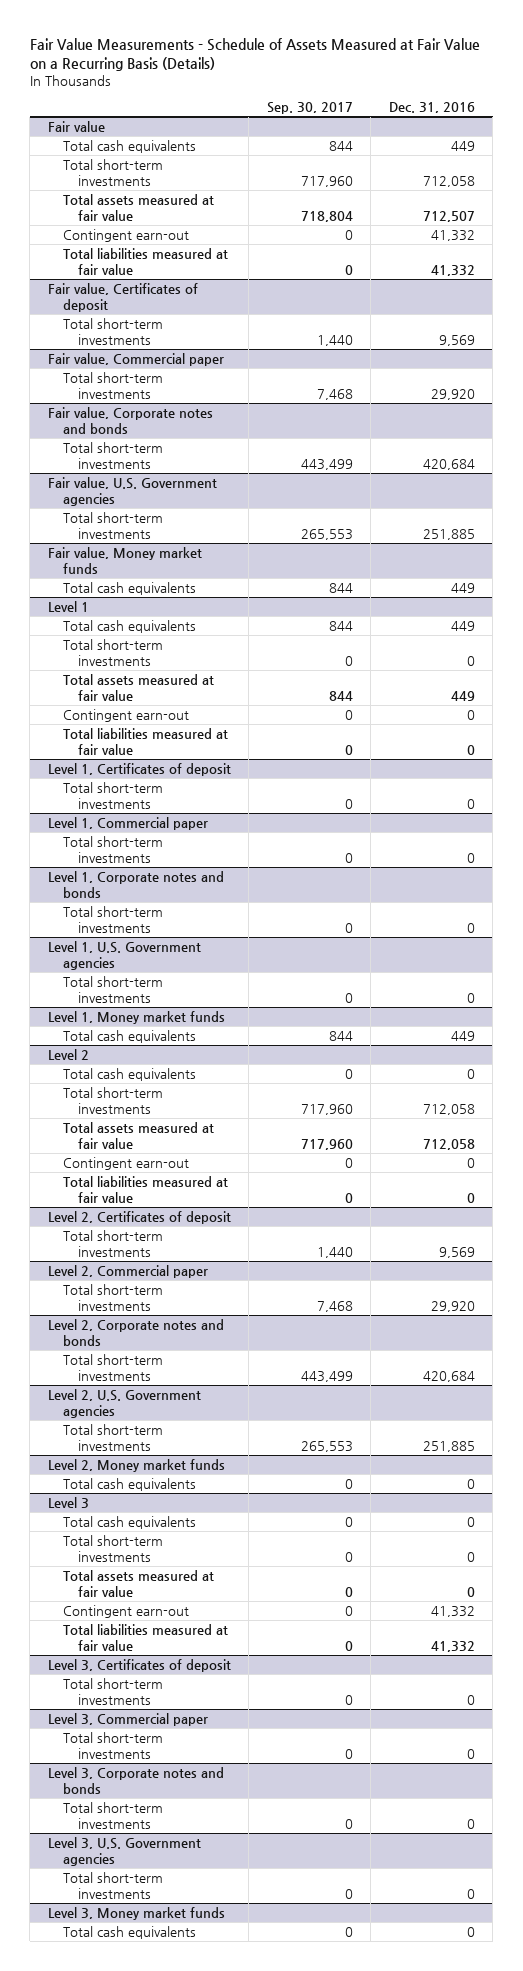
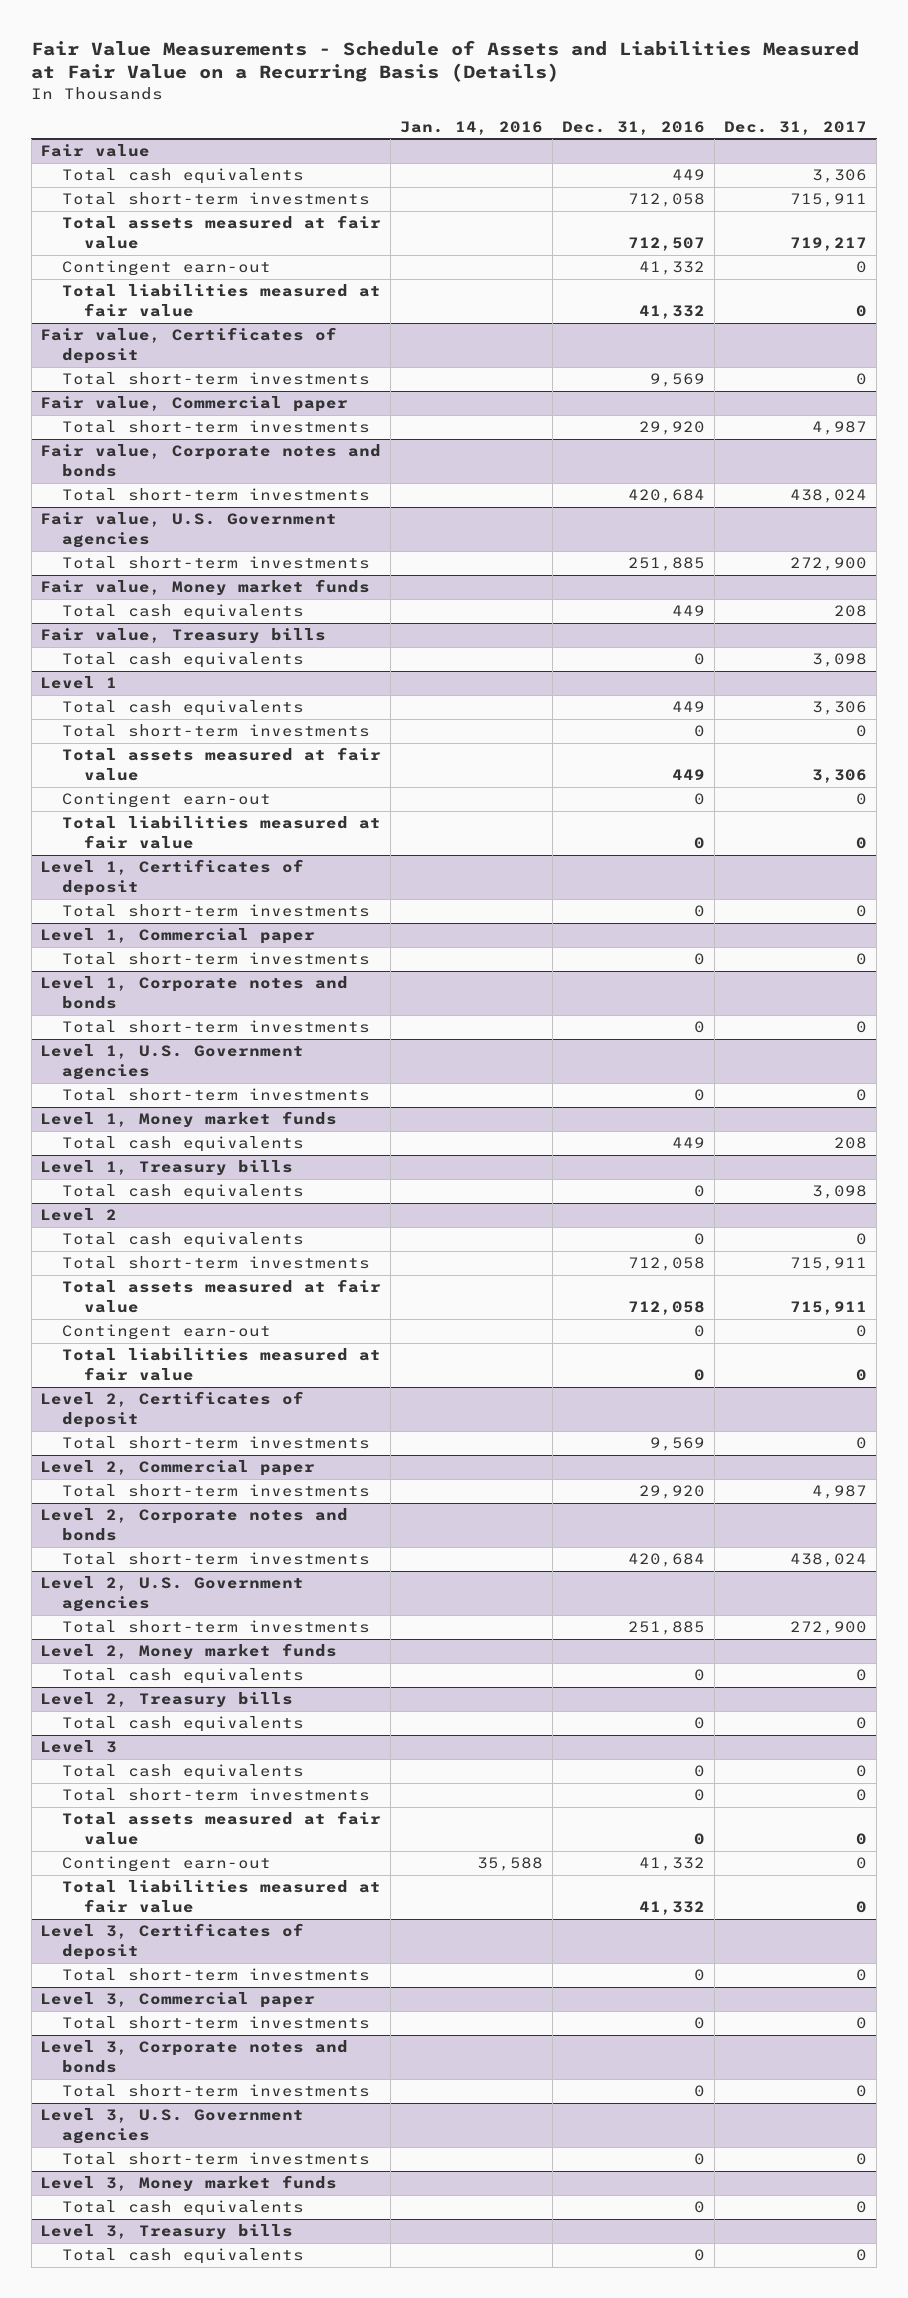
[29,38,480,72] Fair Value Measurements - Schedule of Assets Measured at Fair Value on a Recurring Basis (Details) -> [31,39,860,83] Fair Value Measurements - Schedule of Assets and Liabilities Measured at Fair Value on a Recurring Basis (Details)
[266,102,353,115] Sep. 30, 2017 -> none
none -> [400,120,544,135] Jan. 14, 2016
none -> [724,120,868,135] Dec. 31, 2017
none -> [40,628,327,645] Fair value, Treasury bills
none -> [62,652,305,669] Total cash equivalents
none -> [40,1160,294,1177] Level 1, Treasury bills
none -> [62,1184,305,1201] Total cash equivalents
none -> [40,1692,294,1709] Level 2, Treasury bills
none -> [62,1716,305,1733] Total cash equivalents
none -> [40,2224,294,2241] Level 3, Treasury bills
none -> [62,2248,305,2265] Total cash equivalents

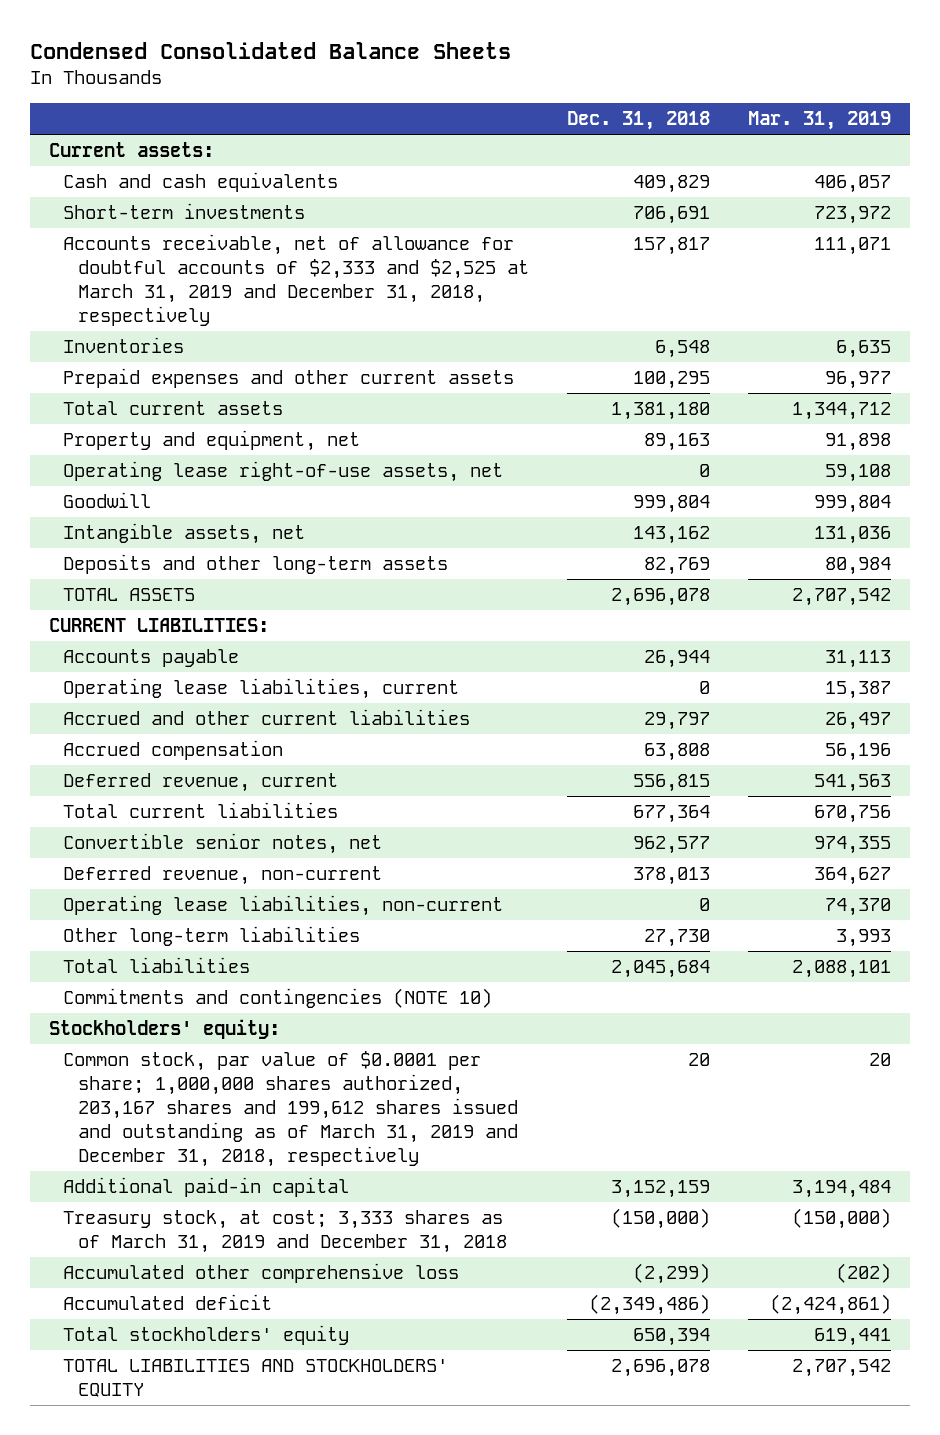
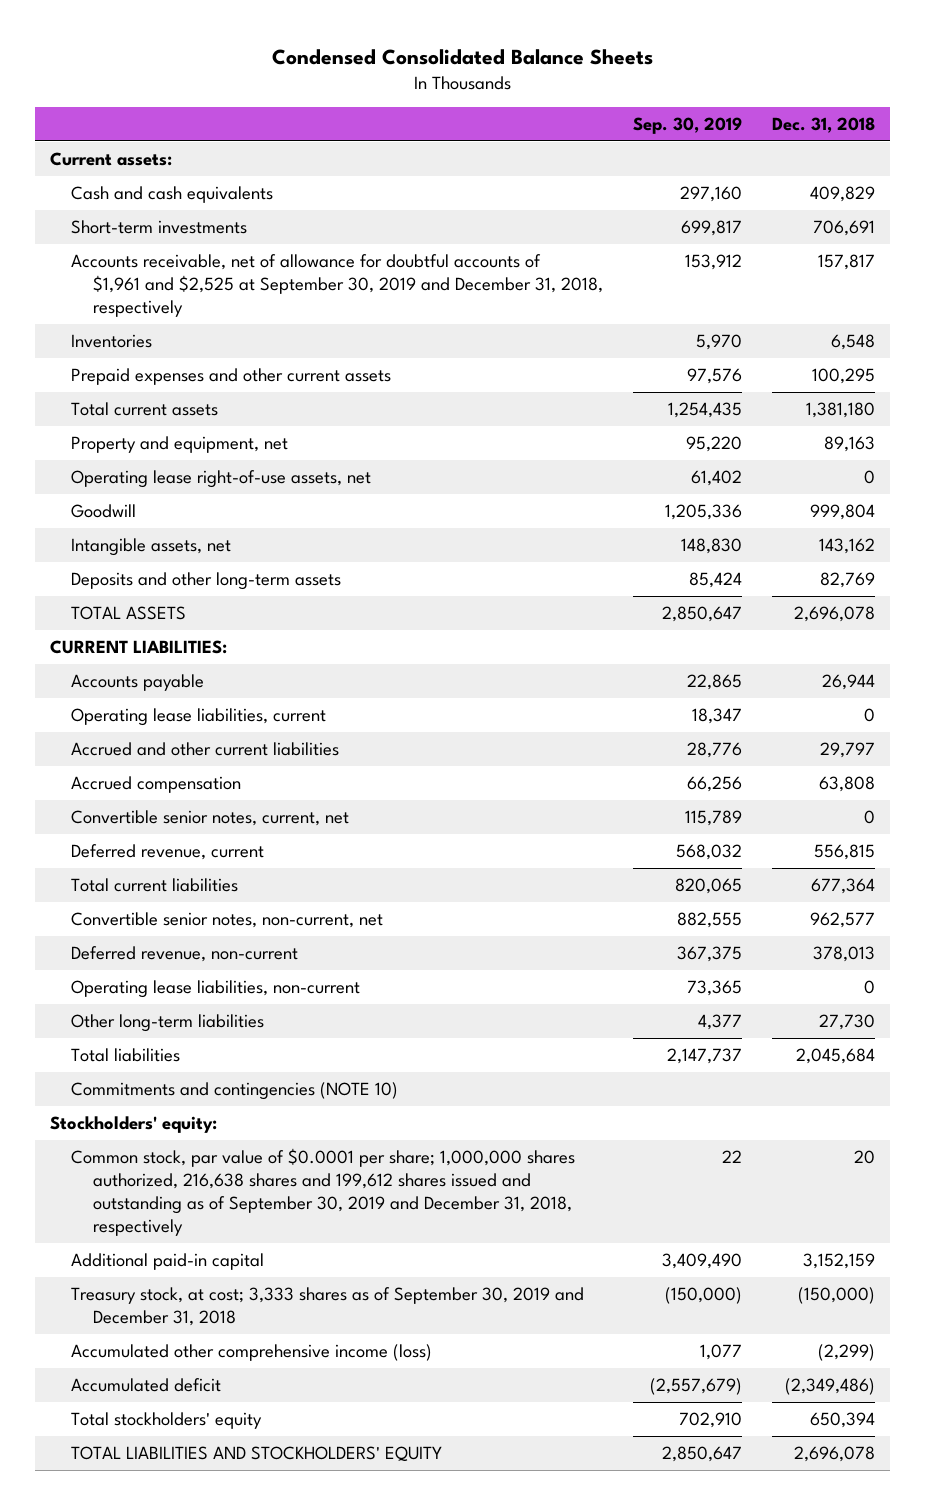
[748,111,892,131] Mar. 31, 2019 -> none
none -> [632,117,742,135] Sep. 30, 2019
[63,234,530,326] Accounts receivable, net of allowance for doubtful accounts of $2,333 and $2,525 at March 31, 2019 and December 31, 2018, respectively -> [71,253,603,318] Accounts receivable, net of allowance for doubtful accounts of $1,961 and $2,525 at September 30, 2019 and December 31, 2018, respectively
none -> [71,809,350,826] Convertible senior notes, current, net
[63,833,383,855] Convertible senior notes, net -> [71,911,384,928] Convertible senior notes, non-current, net
[63,1051,519,1167] Common stock, par value of $0.0001 per share; 1,000,000 shares authorized, 203,167 shares and 199,612 shares issued and outstanding as of March 31, 2019 and December 31, 2018, respectively -> [71,1147,576,1237] Common stock, par value of $0.0001 per share; 1,000,000 shares authorized, 216,638 shares and 199,612 shares issued and outstanding as of September 30, 2019 and December 31, 2018, respectively
[63,1210,508,1253] Treasury stock, at cost; 3,333 shares as of March 31, 2019 and December 31, 2018 -> [71,1286,585,1327] Treasury stock, at cost; 3,333 shares as of September 30, 2019 and December 31, 2018
[63,1263,460,1284] Accumulated other comprehensive loss -> [71,1343,433,1361] Accumulated other comprehensive income (loss)

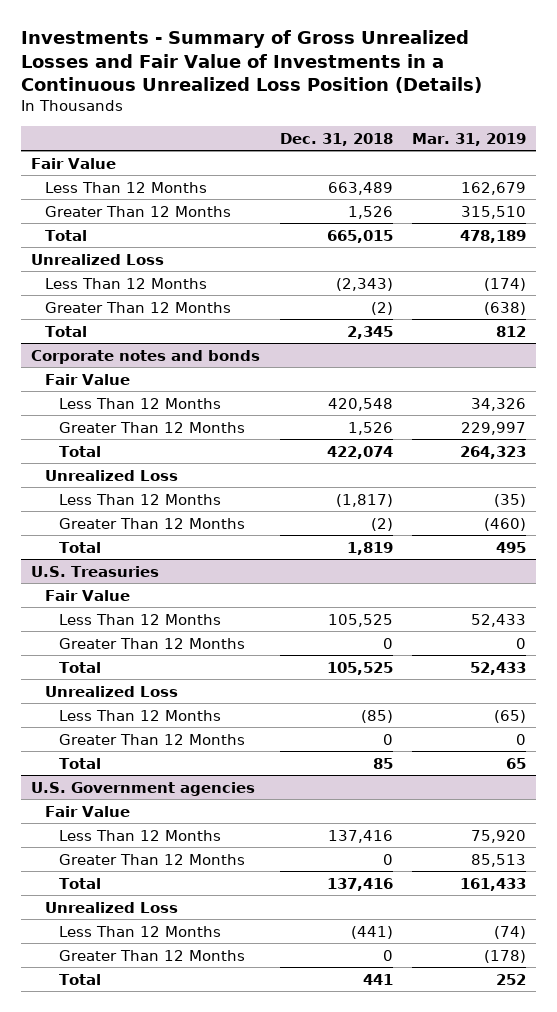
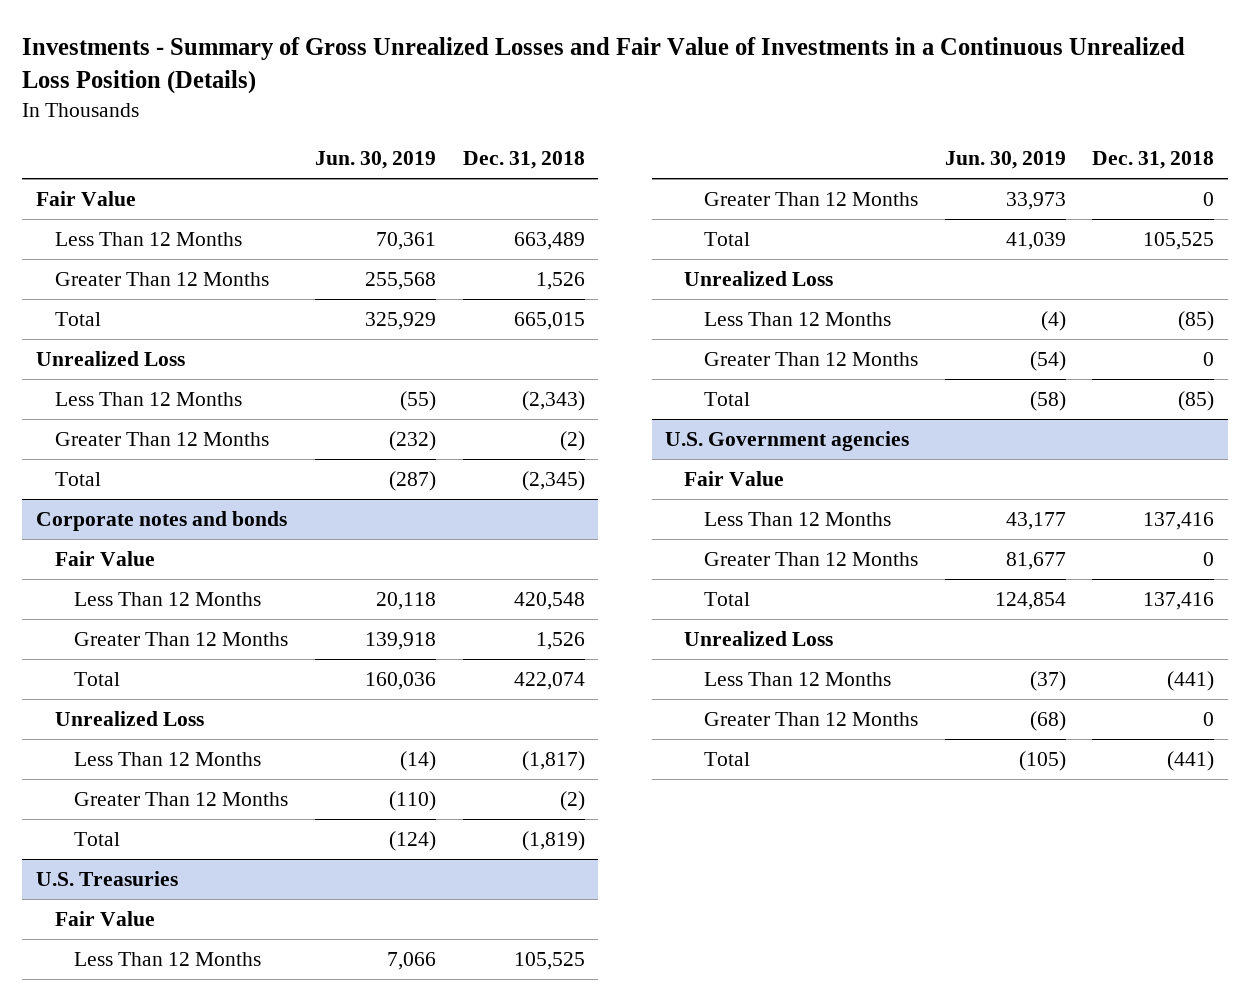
[412,132,527,146] Mar. 31, 2019 -> none
none -> [315,151,437,170] Jun. 30, 2019
[346,325,393,339] 2,345 -> [521,470,585,491] (2,345)
[346,541,393,555] 1,819 -> [521,830,585,851] (1,819)
[372,757,393,769] 85 -> [1178,390,1215,411] (85)
[362,973,393,985] 441 -> [1167,750,1215,771] (441)

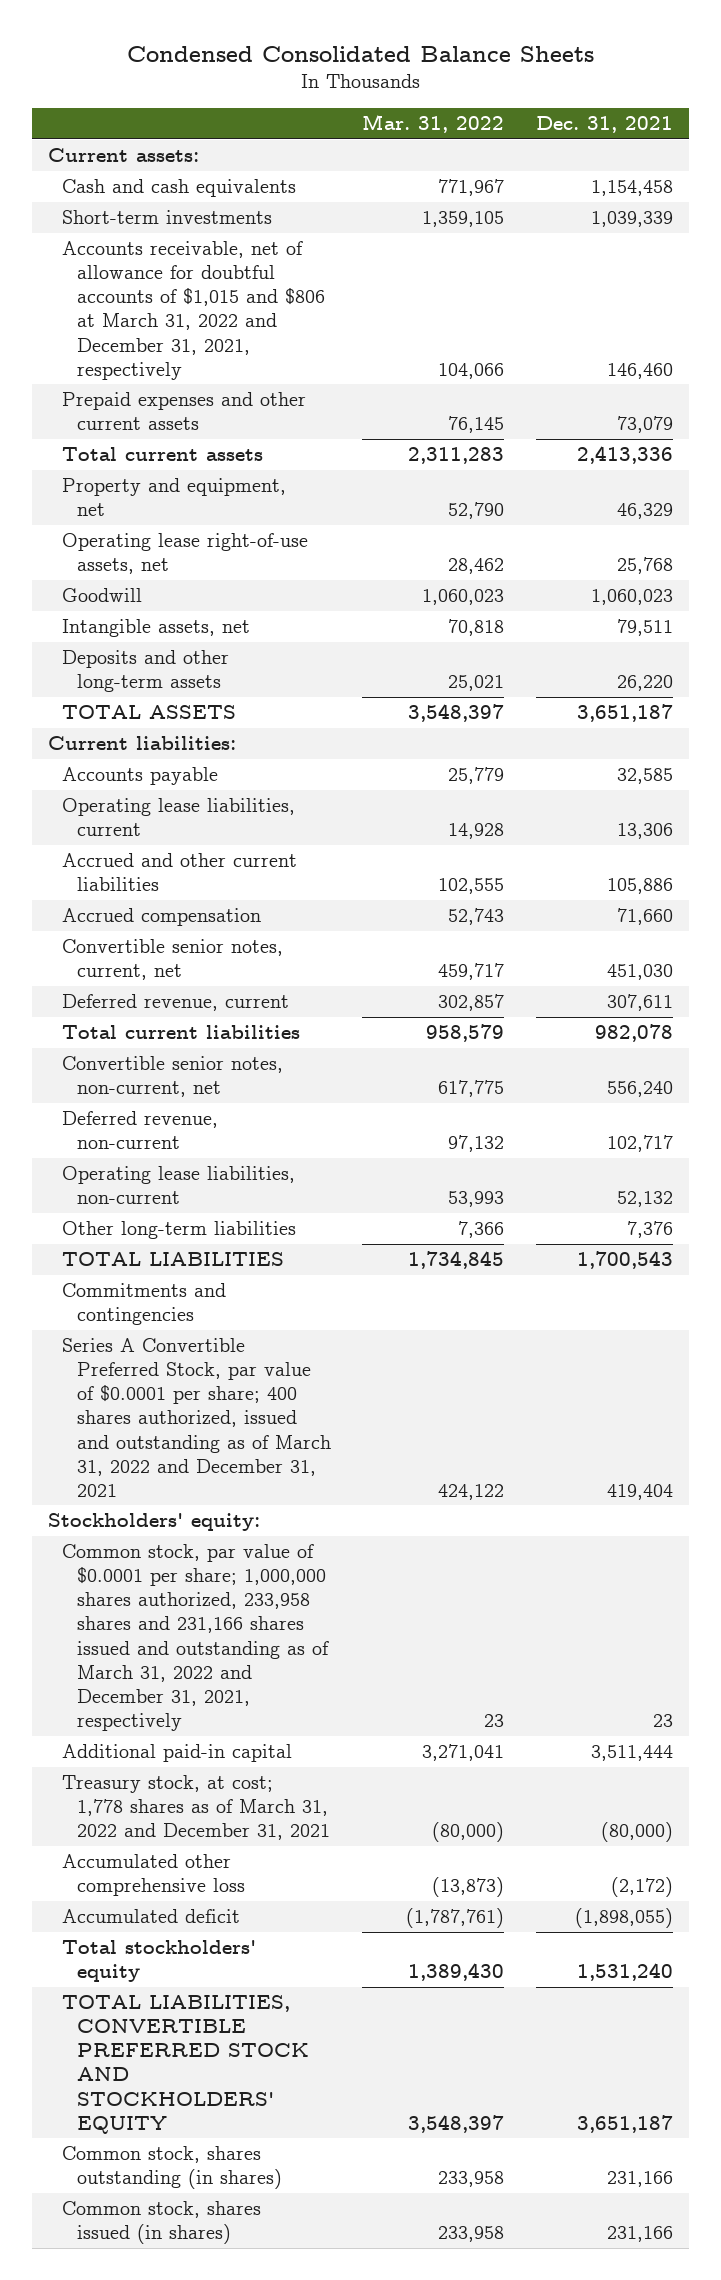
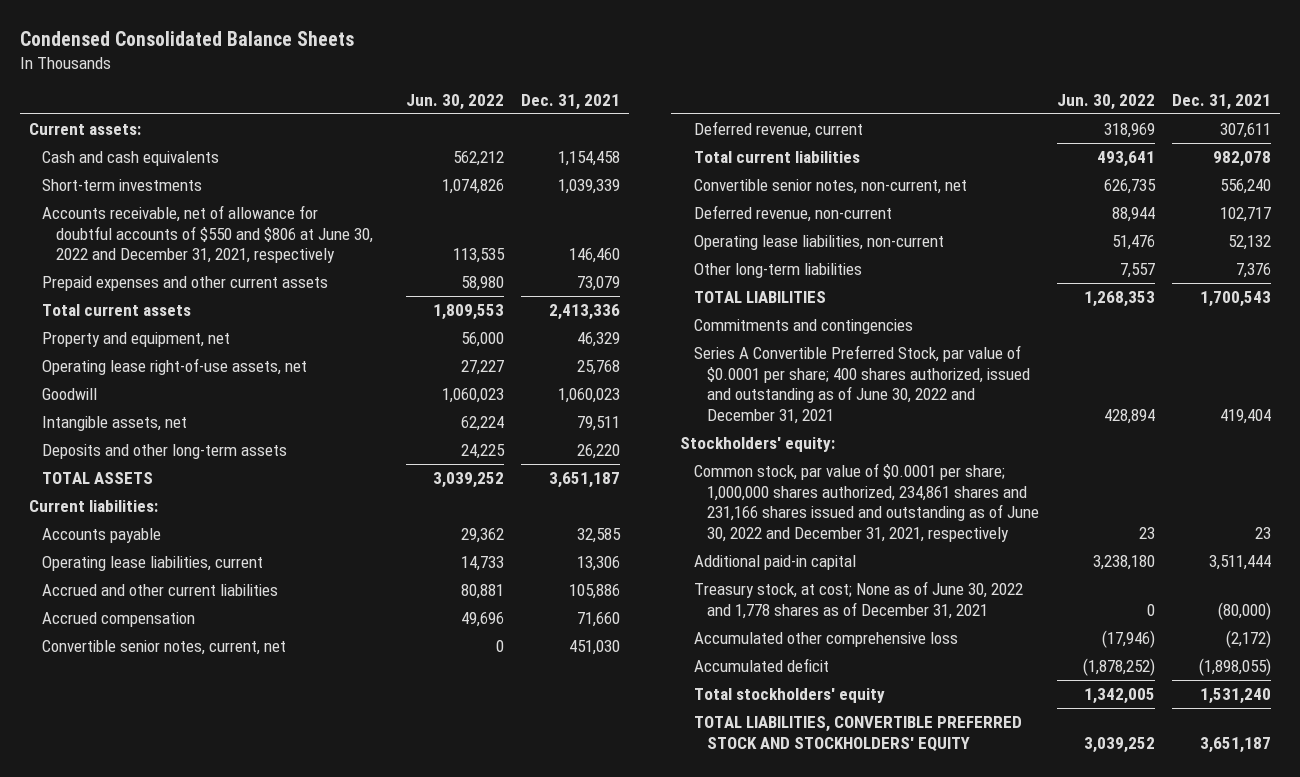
[362,113,505,133] Mar. 31, 2022 -> none
none -> [405,93,504,110] Jun. 30, 2022
[62,240,325,380] Accounts receivable, net of allowance for doubtful accounts of $1,015 and $806 at March 31, 2022 and December 31, 2021, respectively -> [42,204,374,264] Accounts receivable, net of allowance for doubtful accounts of $550 and $806 at June 30, 2022 and December 31, 2021, respectively
[62,1337,331,1497] Series A Convertible Preferred Stock, par value of $0.0001 per share; 400 shares authorized, issued and outstanding as of March 31, 2022 and December 31, 2021 -> [693,344,1031,424] Series A Convertible Preferred Stock, par value of $0.0001 per share; 400 shares authorized, issued and outstanding as of June 30, 2022 and December 31, 2021
[62,1543,329,1732] Common stock, par value of $0.0001 per share; 1,000,000 shares authorized, 233,958 shares and 231,166 shares issued and outstanding as of March 31, 2022 and December 31, 2021, respectively -> [693,462,1040,542] Common stock, par value of $0.0001 per share; 1,000,000 shares authorized, 234,861 shares and 231,166 shares issued and outstanding as of June 30, 2022 and December 31, 2021, respectively
[62,1774,330,1841] Treasury stock, at cost; 1,778 shares as of March 31, 2022 and December 31, 2021 -> [693,580,1023,619] Treasury stock, at cost; None as of June 30, 2022 and 1,778 shares as of December 31, 2021
[62,2145,282,2190] Common stock, shares outstanding (in shares) -> none
[62,2200,262,2245] Common stock, shares issued (in shares) -> none

